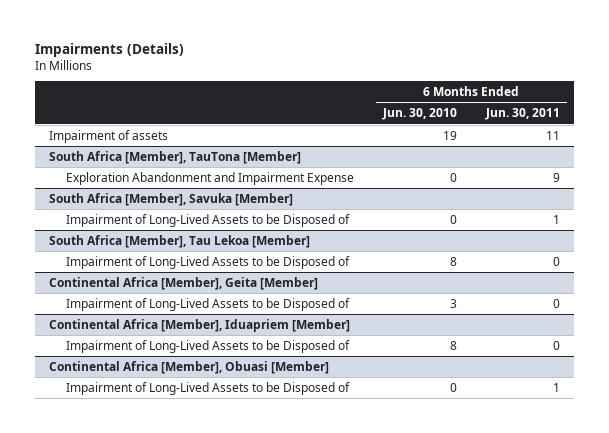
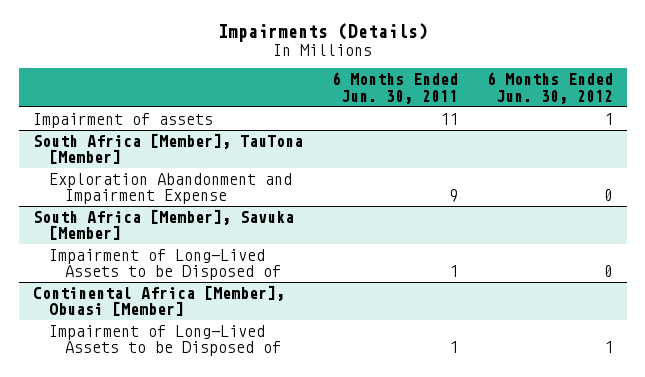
[382,108,458,121] Jun. 30, 2010 -> none
none -> [486,72,613,104] 6 Months Ended Jun. 30, 2012
[49,234,311,248] South Africa [Member], Tau Lekoa [Member] -> none
[66,255,351,269] Impairment of Long-Lived Assets to be Disposed of -> none
[49,276,319,290] Continental Africa [Member], Geita [Member] -> none
[66,297,351,311] Impairment of Long-Lived Assets to be Disposed of -> none
[49,318,351,332] Continental Africa [Member], Iduapriem [Member] -> none
[66,339,351,353] Impairment of Long-Lived Assets to be Disposed of -> none

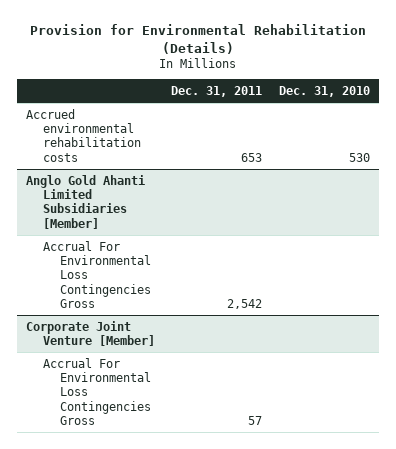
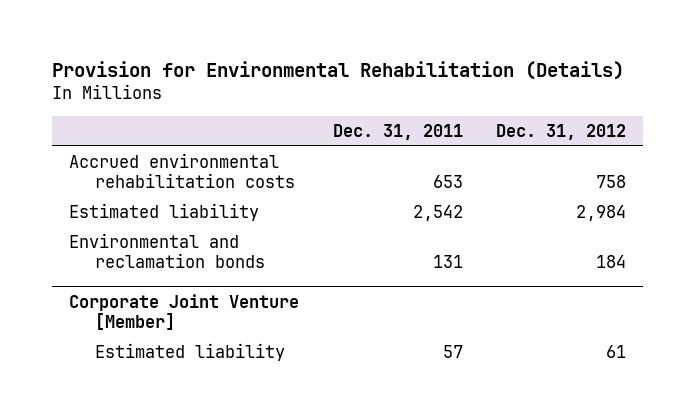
[279,86,371,98] Dec. 31, 2010 -> none
none -> [496,123,627,140] Dec. 31, 2012
[25,174,145,229] Anglo Gold Ahanti Limited Subsidiaries [Member] -> none
[42,240,151,308] Accrual For Environmental Loss Contingencies Gross -> [68,202,259,221] Estimated liability
none -> [68,232,265,268] Environmental and reclamation bonds
[42,357,151,425] Accrual For Environmental Loss Contingencies Gross -> [94,342,285,361] Estimated liability

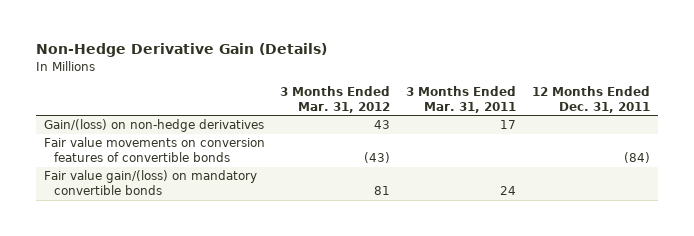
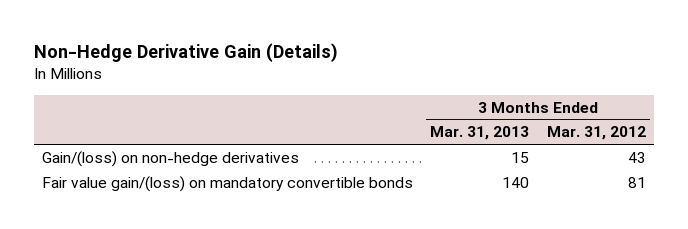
[406,86,517,113] 3 Months Ended Mar. 31, 2011 -> none
[532,86,651,113] 12 Months Ended Dec. 31, 2011 -> none
none -> [430,126,530,141] Mar. 31, 2013
[43,137,265,163] Fair value movements on conversion features of convertible bonds -> none

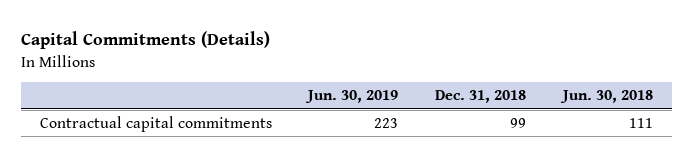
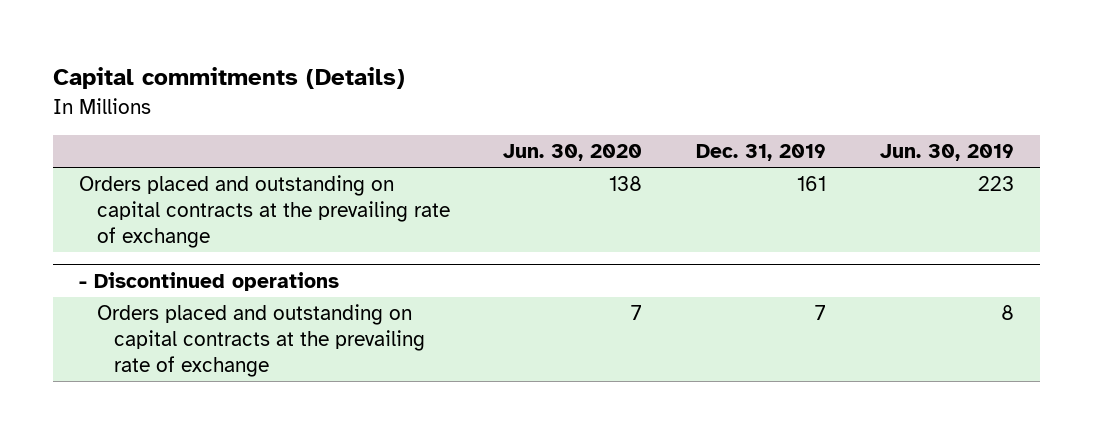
[21,31,271,50] Capital Commitments (Details) -> [52,67,405,90] Capital commitments (Details)
[435,90,527,104] Dec. 31, 2018 -> none
[560,90,654,104] Jun. 30, 2018 -> none
none -> [503,144,643,162] Jun. 30, 2020
none -> [695,144,826,162] Dec. 31, 2019
[39,116,272,133] Contractual capital commitments -> [79,175,450,248] Orders placed and outstanding on capital contracts at the prevailing rate of exchange
none -> [79,272,340,292] - Discontinued operations
none -> [96,304,426,377] Orders placed and outstanding on capital contracts at the prevailing rate of exchange

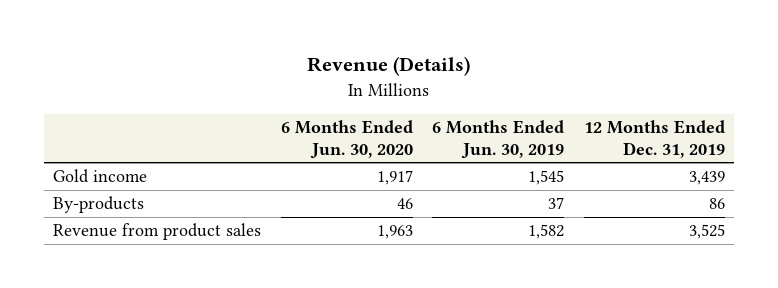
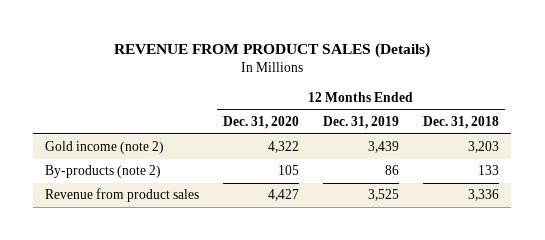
[306,56,470,77] Revenue (Details) -> [114,42,431,58] REVENUE FROM PRODUCT SALES (Details)
[280,120,413,159] 6 Months Ended Jun. 30, 2020 -> none
[432,120,565,159] 6 Months Ended Jun. 30, 2019 -> none
none -> [223,115,300,129] Dec. 31, 2020
none -> [423,115,500,129] Dec. 31, 2018
[53,169,148,184] Gold income -> [45,141,165,155] Gold income (note 2)
[53,196,145,214] By-products -> [45,165,162,179] By-products (note 2)

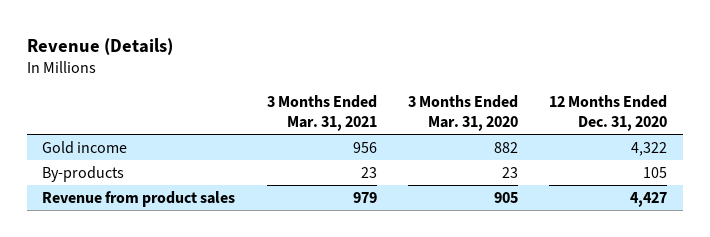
[114,42,431,58] REVENUE FROM PRODUCT SALES (Details) -> [26,37,173,55] Revenue (Details)
[323,115,400,129] Dec. 31, 2019 -> none
[423,115,500,129] Dec. 31, 2018 -> none
none -> [266,95,377,132] 3 Months Ended Mar. 31, 2021
none -> [407,95,518,132] 3 Months Ended Mar. 31, 2020
[45,141,165,155] Gold income (note 2) -> [42,140,128,154] Gold income
[45,165,162,179] By-products (note 2) -> [42,165,125,182] By-products

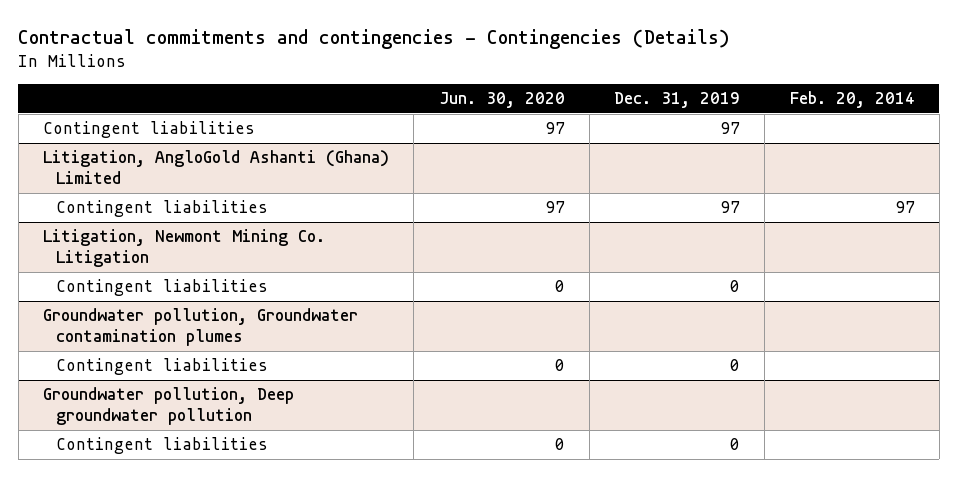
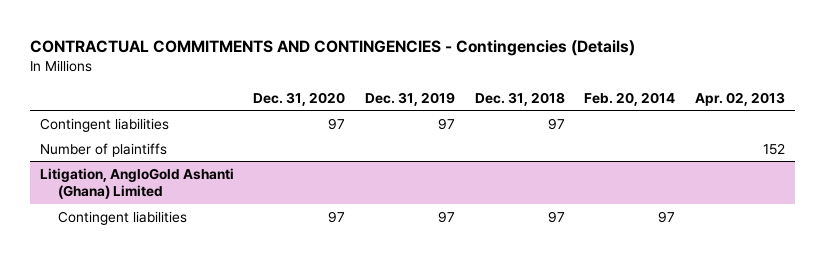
[18,29,731,50] Contractual commitments and contingencies - Contingencies (Details) -> [29,39,635,56] CONTRACTUAL COMMITMENTS AND CONTINGENCIES - Contingencies (Details)
[438,92,565,109] Jun. 30, 2020 -> none
none -> [253,91,346,106] Dec. 31, 2020
none -> [474,91,565,106] Dec. 31, 2018
none -> [695,91,786,106] Apr. 02, 2013
none -> [39,142,167,157] Number of plaintiffs
[43,229,326,267] Litigation, Newmont Mining Co. Litigation -> none
[56,279,269,297] Contingent liabilities -> none
[43,308,359,346] Groundwater pollution, Groundwater contamination plumes -> none
[56,358,269,376] Contingent liabilities -> none
[43,387,295,425] Groundwater pollution, Deep groundwater pollution -> none
[56,437,269,455] Contingent liabilities -> none

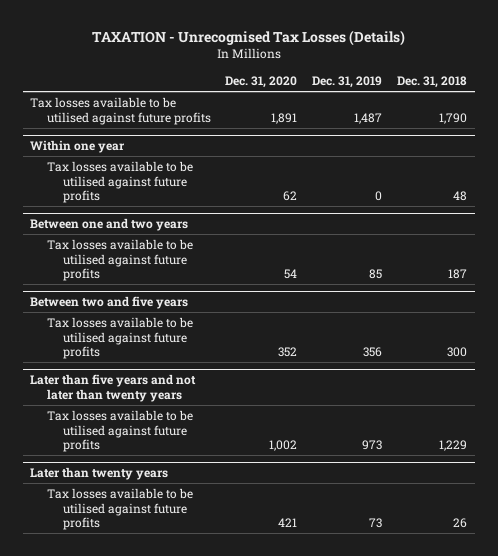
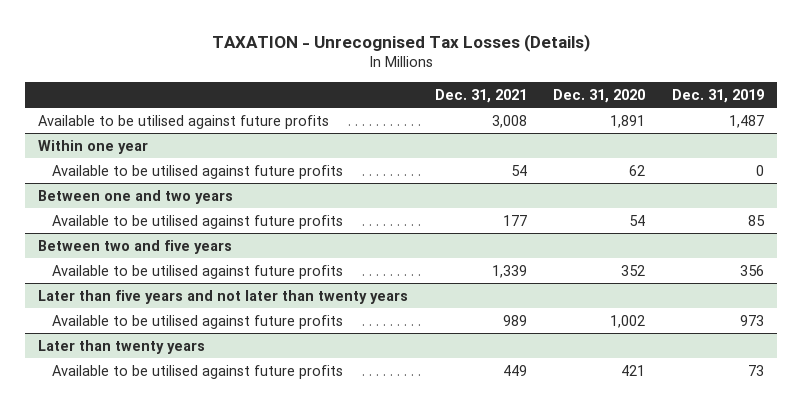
[397,76,468,89] Dec. 31, 2018 -> none
none -> [434,88,527,103] Dec. 31, 2021
[30,96,211,125] Tax losses available to be utilised against future profits -> [38,114,330,129] Available to be utilised against future profits
[46,160,193,204] Tax losses available to be utilised against future profits -> [51,164,343,179] Available to be utilised against future profits
[46,238,193,282] Tax losses available to be utilised against future profits -> [51,214,343,229] Available to be utilised against future profits
[46,316,193,360] Tax losses available to be utilised against future profits -> [51,264,343,279] Available to be utilised against future profits
[46,409,193,453] Tax losses available to be utilised against future profits -> [51,314,343,329] Available to be utilised against future profits
[46,487,193,531] Tax losses available to be utilised against future profits -> [51,364,343,379] Available to be utilised against future profits

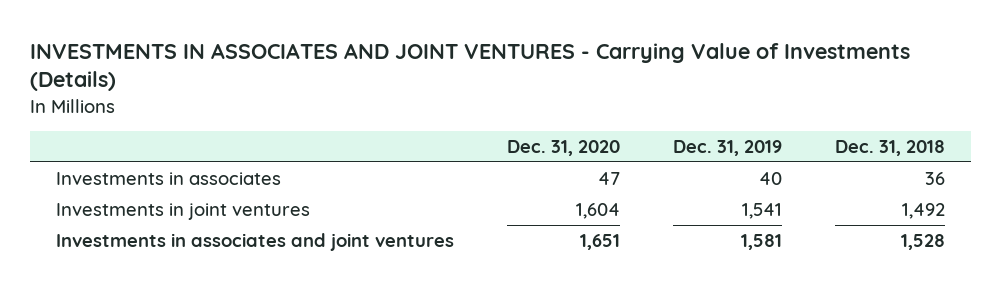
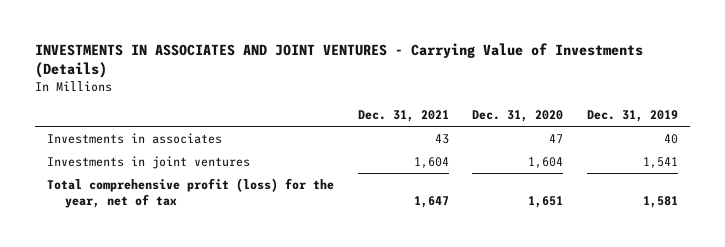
[835,139,946,156] Dec. 31, 2018 -> none
none -> [357,110,449,123] Dec. 31, 2021
[56,232,455,251] Investments in associates and joint ventures -> [47,177,335,208] Total comprehensive profit (loss) for the year, net of tax

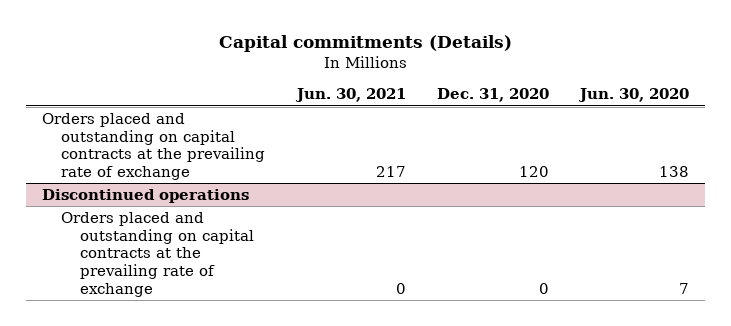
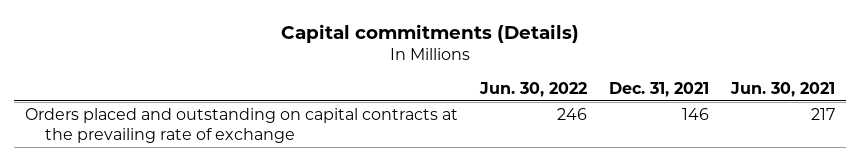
[436,88,549,103] Dec. 31, 2020 -> none
[578,88,690,103] Jun. 30, 2020 -> none
none -> [478,81,587,97] Jun. 30, 2022
none -> [608,81,709,97] Dec. 31, 2021
[41,188,249,203] Discontinued operations -> none
[61,211,255,297] Orders placed and outstanding on capital contracts at the prevailing rate of exchange -> none

